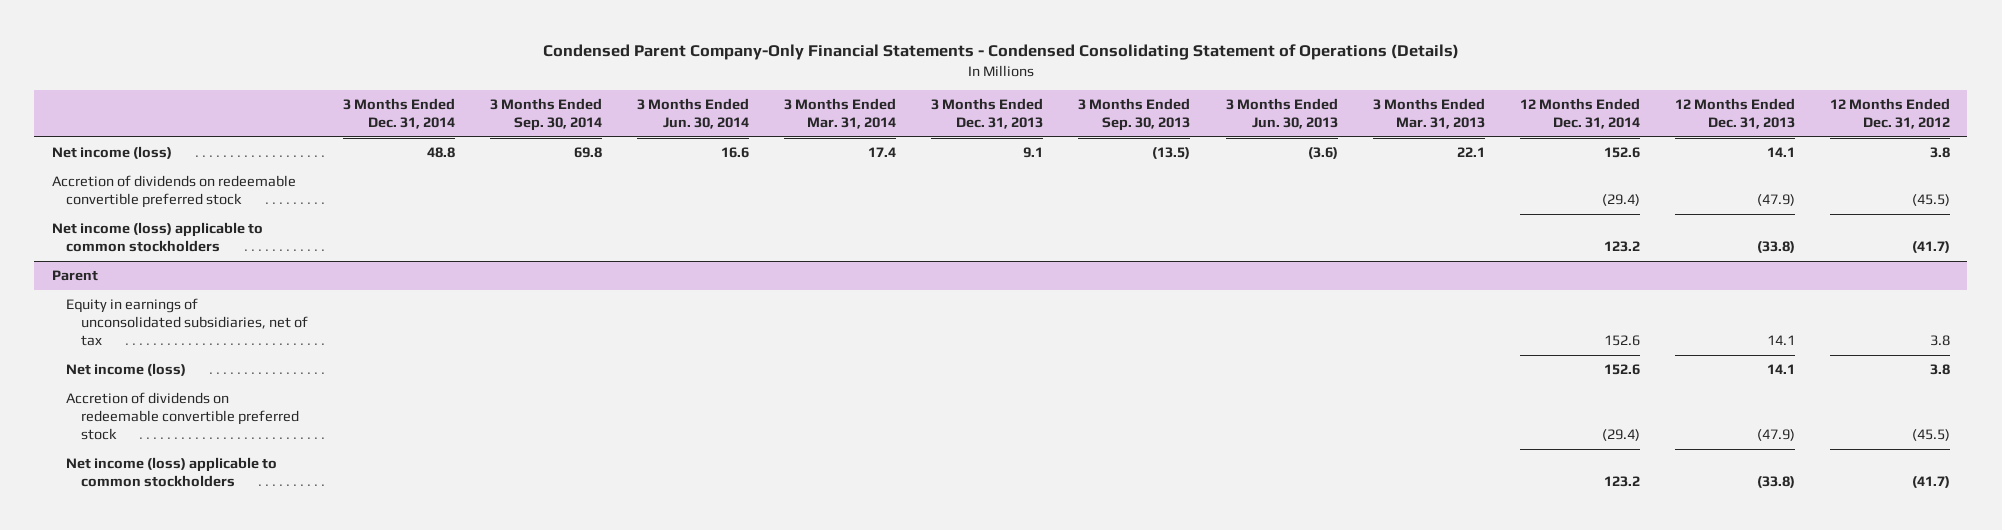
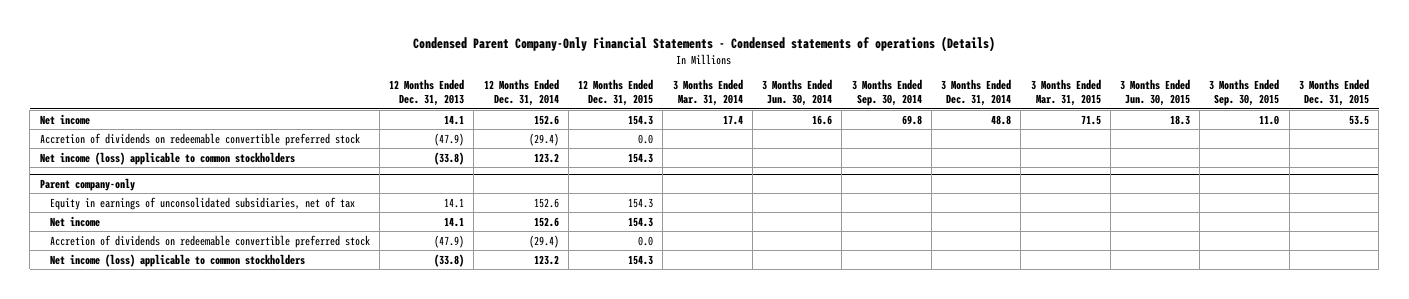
[542,44,1459,61] Condensed Parent Company-Only Financial Statements - Condensed Consolidating Statement of Operations (Details) -> [413,36,996,53] Condensed Parent Company-Only Financial Statements - Condensed statements of operations (Details)
[931,98,1044,130] 3 Months Ended Dec. 31, 2013 -> none
[1078,98,1191,132] 3 Months Ended Sep. 30, 2013 -> none
[1225,98,1338,130] 3 Months Ended Jun. 30, 2013 -> none
[1372,98,1485,130] 3 Months Ended Mar. 31, 2013 -> none
[1829,98,1950,130] 12 Months Ended Dec. 31, 2012 -> none
none -> [578,79,654,107] 12 Months Ended Dec. 31, 2015
none -> [1030,79,1101,107] 3 Months Ended Mar. 31, 2015
none -> [1119,79,1190,107] 3 Months Ended Jun. 30, 2015
none -> [1209,79,1280,107] 3 Months Ended Sep. 30, 2015
none -> [1298,79,1369,107] 3 Months Ended Dec. 31, 2015
[51,146,172,160] Net income (loss) -> [39,113,90,125] Net income
[51,270,98,282] Parent -> [39,177,135,191] Parent company-only
[66,363,187,377] Net income (loss) -> [49,215,100,227] Net income

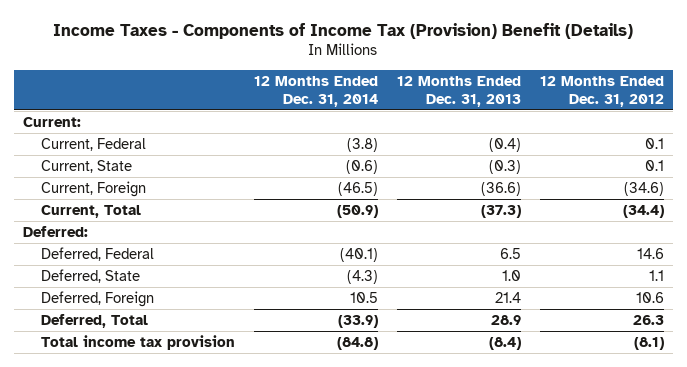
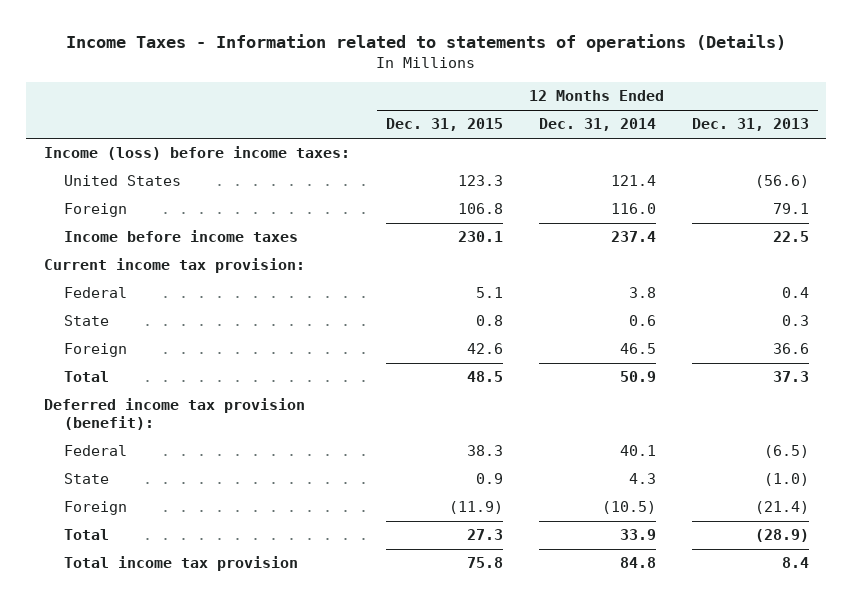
[53,23,634,40] Income Taxes - Components of Income Tax (Provision) Benefit (Details) -> [66,34,787,53] Income Taxes - Information related to statements of operations (Details)
[539,75,664,107] 12 Months Ended Dec. 31, 2012 -> none
none -> [385,118,503,132] Dec. 31, 2015
none -> [43,146,350,161] Income (loss) before income taxes:
none -> [63,175,181,187] United States
none -> [63,203,127,218] Foreign
none -> [63,230,298,243] Income before income taxes
[23,116,82,127] Current: -> [43,258,305,274] Current income tax provision:
[41,137,147,151] Current, Federal -> [63,287,127,299] Federal
[346,137,378,152] (3.8) -> [628,287,656,299] 3.8
[488,137,521,152] (0.4) -> [781,287,809,299] 0.4
[41,159,133,173] Current, State -> [63,315,109,327] State
[345,159,378,174] (0.6) -> [628,315,656,327] 0.6
[488,159,521,174] (0.3) -> [781,315,809,327] 0.3
[41,180,147,197] Current, Foreign -> [63,343,127,358] Foreign
[337,181,378,196] (46.5) -> [619,343,656,355] 46.5
[480,181,521,196] (36.6) -> [772,343,809,355] 36.6
[41,204,142,218] Current, Total -> [63,371,109,383] Total
[336,204,378,218] (50.9) -> [619,371,656,383] 50.9
[480,204,521,218] (37.3) -> [772,371,809,383] 37.3
[23,225,89,237] Deferred: -> [43,398,305,431] Deferred income tax provision (benefit):
[41,246,155,261] Deferred, Federal -> [63,445,127,457] Federal
[339,247,378,262] (40.1) -> [619,445,656,457] 40.1
[499,247,521,259] 6.5 -> [763,445,809,459] (6.5)
[41,268,141,283] Deferred, State -> [63,473,109,485] State
[346,269,378,284] (4.3) -> [628,473,656,485] 4.3
[501,269,521,281] 1.0 -> [763,473,809,487] (1.0)
[41,290,155,307] Deferred, Foreign -> [63,501,127,516] Foreign
[349,291,378,303] 10.5 -> [601,501,656,515] (10.5)
[494,291,521,303] 21.4 -> [754,501,809,515] (21.4)
[41,313,149,328] Deferred, Total -> [63,529,109,541] Total
[337,314,378,328] (33.9) -> [619,529,656,541] 33.9
[490,314,521,325] 28.9 -> [754,529,809,543] (28.9)
[336,336,378,350] (84.8) -> [619,557,656,569] 84.8
[488,336,521,350] (8.4) -> [781,557,809,569] 8.4

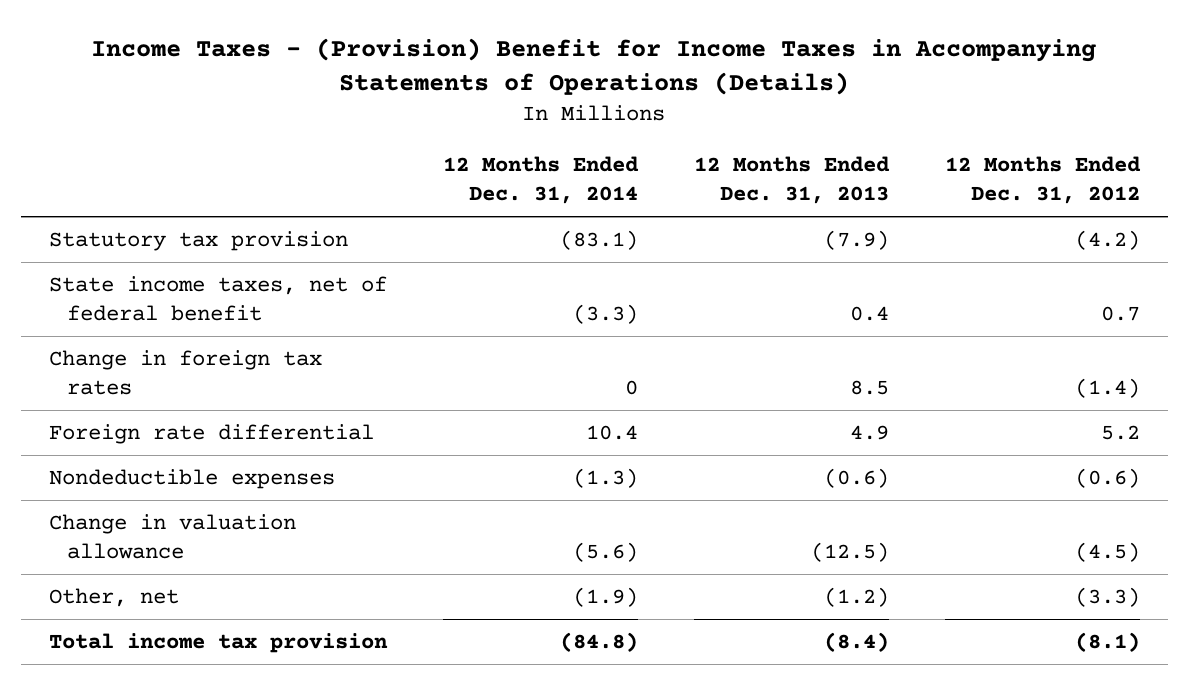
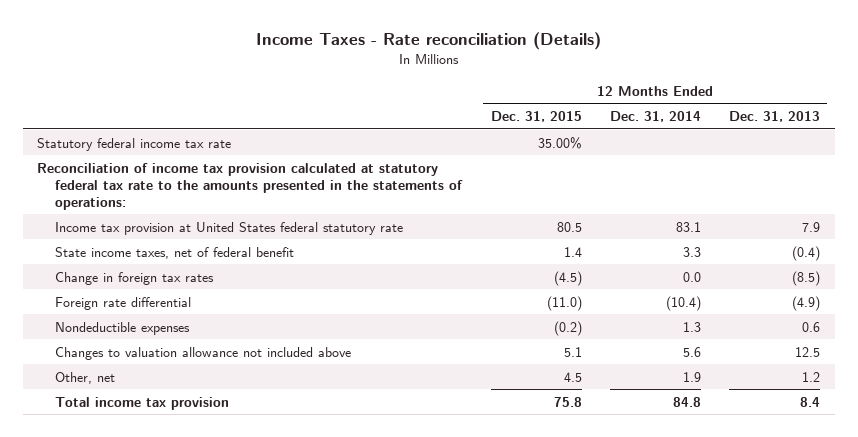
[91,37,1097,96] Income Taxes - (Provision) Benefit for Income Taxes in Accompanying Statements of Operations (Details) -> [255,32,601,51] Income Taxes - Rate reconciliation (Details)
[944,156,1141,205] 12 Months Ended Dec. 31, 2012 -> none
none -> [490,110,582,122] Dec. 31, 2015
none -> [37,137,232,151] Statutory federal income tax rate
none -> [37,162,464,210] Reconciliation of income tax provision calculated at statutory federal tax rate to the amounts presented in the statements of operations:
[48,230,348,251] Statutory tax provision -> [55,221,404,235] Income tax provision at United States federal statutory rate
[559,229,638,250] (83.1) -> [675,221,701,232] 83.1
[823,229,889,250] (7.9) -> [802,221,821,232] 7.9
[572,303,638,324] (3.3) -> [682,246,701,257] 3.3
[849,305,889,321] 0.4 -> [792,245,821,261] (0.4)
[624,379,638,395] 0 -> [682,271,701,282] 0.0
[849,379,889,395] 8.5 -> [792,270,821,286] (8.5)
[585,424,638,440] 10.4 -> [665,295,701,311] (10.4)
[849,424,889,440] 4.9 -> [792,295,821,311] (4.9)
[572,467,638,488] (1.3) -> [682,321,701,332] 1.3
[823,467,889,488] (0.6) -> [802,321,821,332] 0.6
[48,513,296,559] Change in valuation allowance -> [55,346,352,360] Changes to valuation allowance not included above
[572,541,638,562] (5.6) -> [682,346,701,357] 5.6
[810,541,889,562] (12.5) -> [795,346,821,357] 12.5
[572,586,638,607] (1.9) -> [682,371,701,382] 1.9
[823,586,889,607] (1.2) -> [802,371,821,382] 1.2
[559,631,638,652] (84.8) -> [672,396,701,407] 84.8
[823,631,889,652] (8.4) -> [800,396,821,407] 8.4

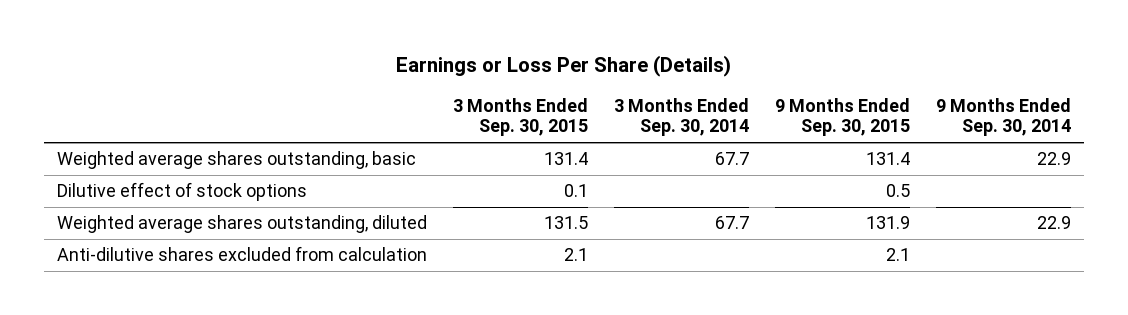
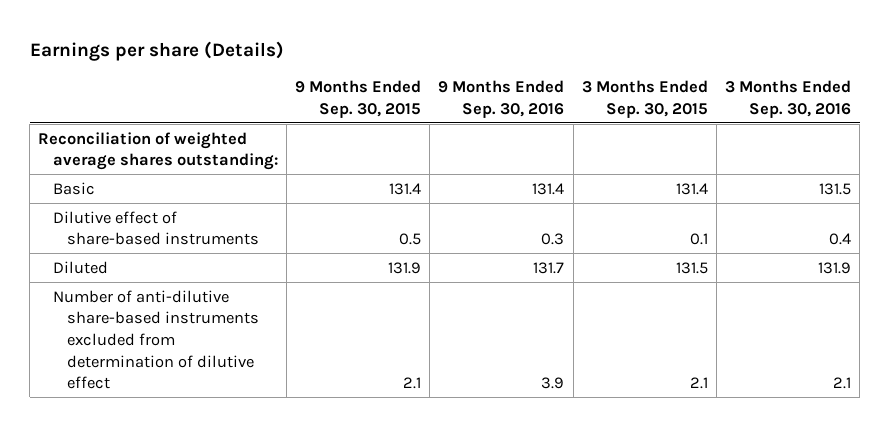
[396,54,732,77] Earnings or Loss Per Share (Details) -> [29,40,284,61] Earnings per share (Details)
[614,97,750,137] 3 Months Ended Sep. 30, 2014 -> none
[936,97,1072,137] 9 Months Ended Sep. 30, 2014 -> none
none -> [438,80,565,118] 9 Months Ended Sep. 30, 2016
none -> [725,80,852,118] 3 Months Ended Sep. 30, 2016
none -> [38,131,278,171] Reconciliation of weighted average shares outstanding:
[57,151,417,170] Weighted average shares outstanding, basic -> [52,181,95,195] Basic
[57,182,308,202] Dilutive effect of stock options -> [52,210,260,246] Dilutive effect of share-based instruments
[57,215,428,234] Weighted average shares outstanding, diluted -> [52,260,108,274] Diluted
[57,246,428,262] Anti-dilutive shares excluded from calculation -> [52,289,260,390] Number of anti-dilutive share-based instruments excluded from determination of dilutive effect

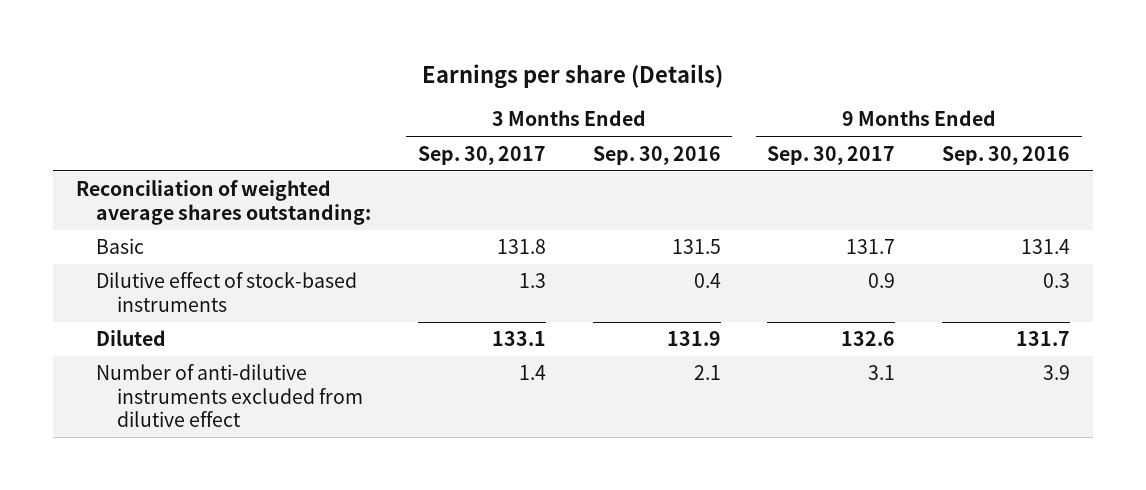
[295,80,422,118] 9 Months Ended Sep. 30, 2015 -> none
[581,80,708,118] 3 Months Ended Sep. 30, 2015 -> none
none -> [418,145,547,165] Sep. 30, 2017
none -> [767,145,896,165] Sep. 30, 2017
[52,210,260,246] Dilutive effect of share-based instruments -> [96,272,358,312] Dilutive effect of stock-based instruments
[52,289,260,390] Number of anti-dilutive share-based instruments excluded from determination of dilutive effect -> [96,364,363,428] Number of anti-dilutive instruments excluded from dilutive effect

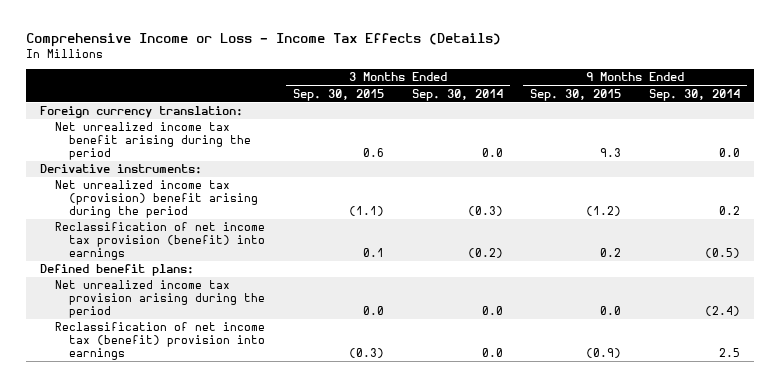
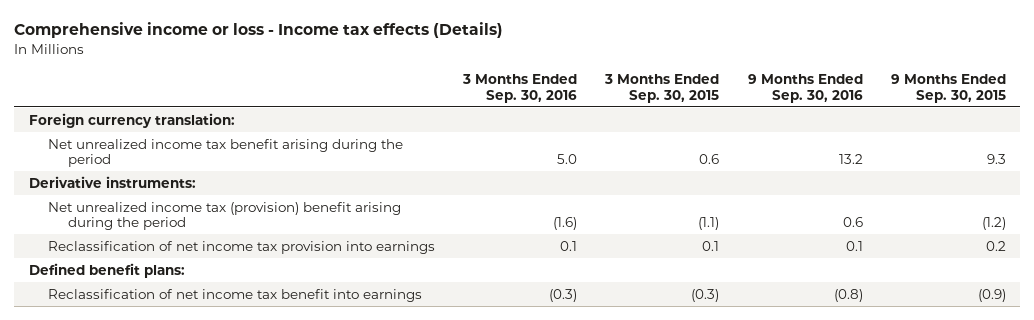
[26,33,502,48] Comprehensive Income or Loss - Income Tax Effects (Details) -> [14,22,504,39] Comprehensive income or loss - Income tax effects (Details)
[411,88,503,101] Sep. 30, 2014 -> none
[649,88,741,101] Sep. 30, 2014 -> none
none -> [462,73,578,103] 3 Months Ended Sep. 30, 2016
none -> [747,73,863,103] 9 Months Ended Sep. 30, 2016
[54,222,266,261] Reclassification of net income tax provision (benefit) into earnings -> [48,240,436,254] Reclassification of net income tax provision into earnings
[54,280,266,319] Net unrealized income tax provision arising during the period -> none
[54,322,266,361] Reclassification of net income tax (benefit) provision into earnings -> [48,288,423,302] Reclassification of net income tax benefit into earnings

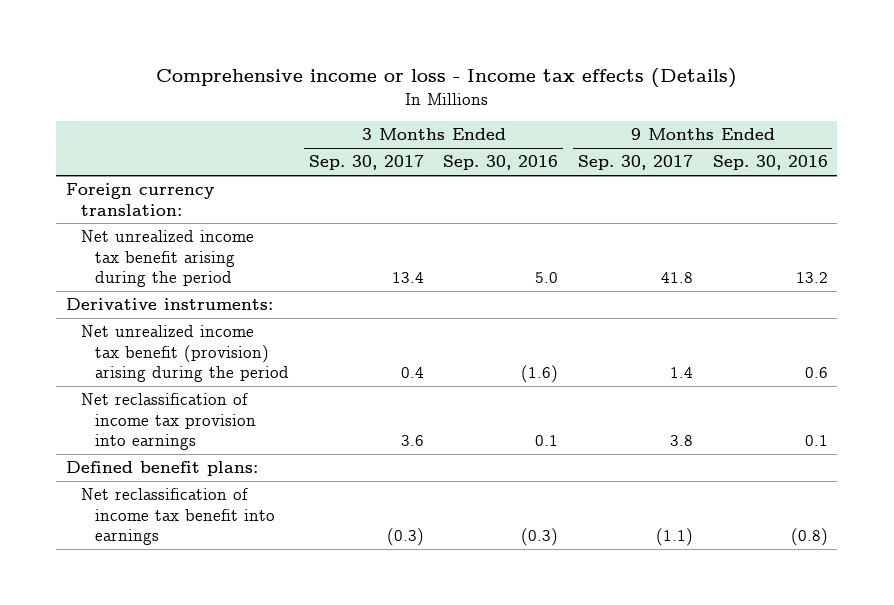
[604,73,720,103] 3 Months Ended Sep. 30, 2015 -> none
[890,73,1006,103] 9 Months Ended Sep. 30, 2015 -> none
none -> [308,155,424,171] Sep. 30, 2017
none -> [577,155,693,171] Sep. 30, 2017
[48,201,402,231] Net unrealized income tax (provision) benefit arising during the period -> [80,325,290,383] Net unrealized income tax benefit (provision) arising during the period
[48,240,436,254] Reclassification of net income tax provision into earnings -> [80,393,257,451] Net reclassification of income tax provision into earnings
[48,288,423,302] Reclassification of net income tax benefit into earnings -> [80,488,276,546] Net reclassification of income tax benefit into earnings

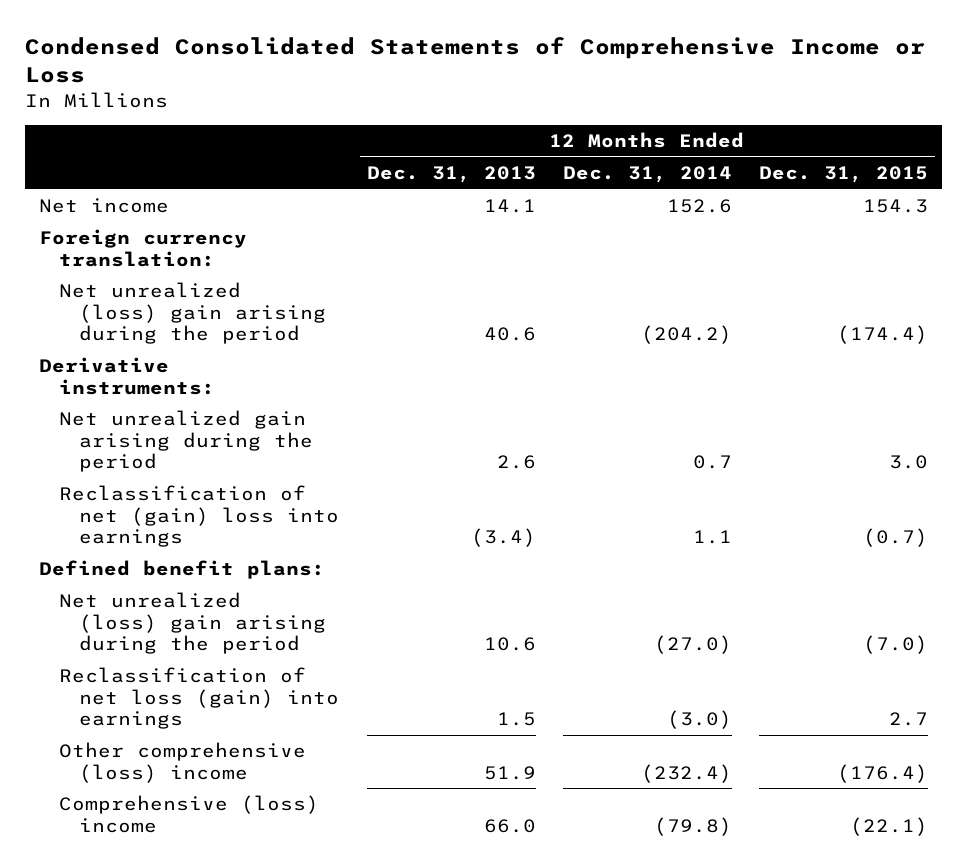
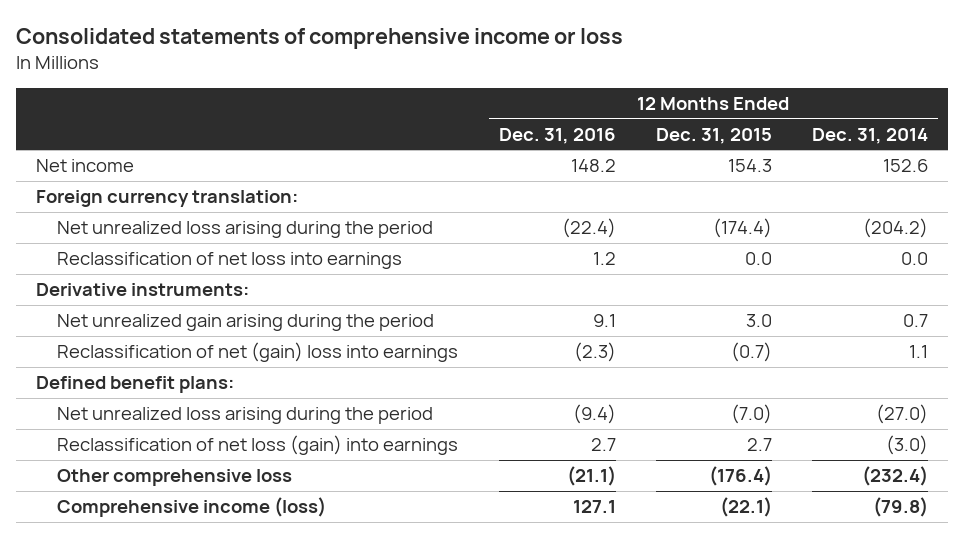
[25,36,926,83] Condensed Consolidated Statements of Comprehensive Income or Loss -> [15,28,623,50] Consolidated statements of comprehensive income or loss
[366,166,536,184] Dec. 31, 2013 -> none
none -> [498,127,616,144] Dec. 31, 2016
[59,282,327,345] Net unrealized (loss) gain arising during the period -> [57,221,434,239] Net unrealized loss arising during the period
none -> [57,252,403,270] Reclassification of net loss into earnings
[59,592,327,655] Net unrealized (loss) gain arising during the period -> [57,407,434,425] Net unrealized loss arising during the period
[59,742,307,783] Other comprehensive (loss) income -> [57,469,293,487] Other comprehensive loss
[59,795,320,833] Comprehensive (loss) income -> [57,497,327,518] Comprehensive income (loss)

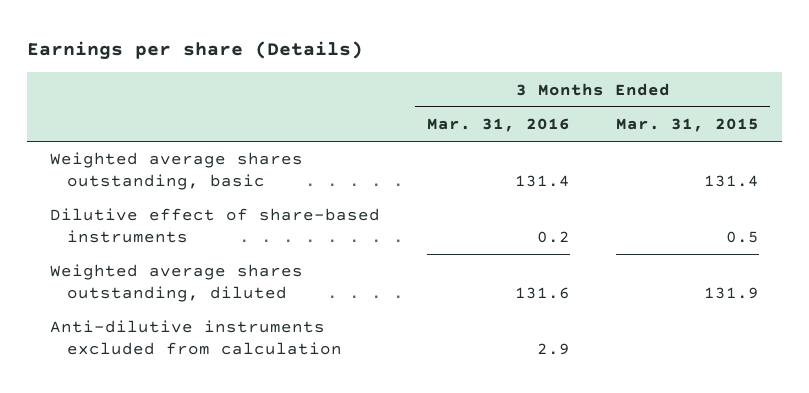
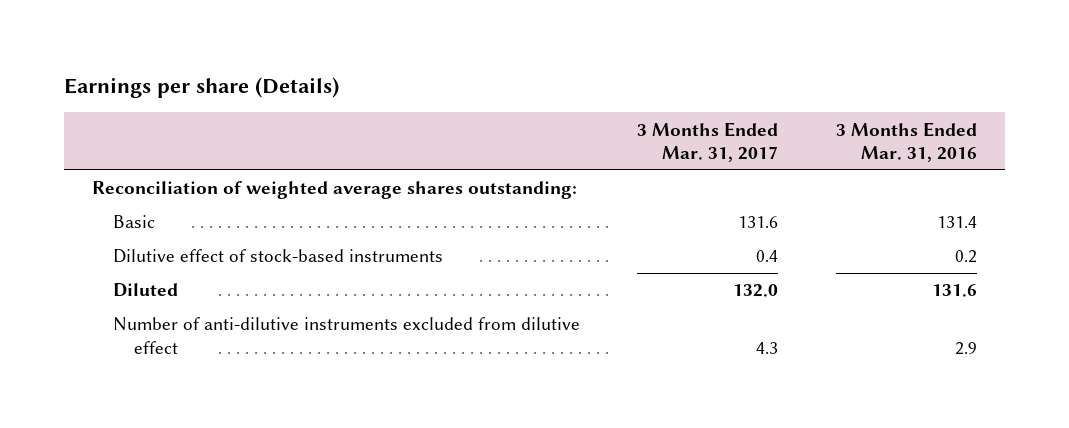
[615,118,759,133] Mar. 31, 2015 -> none
none -> [637,121,779,162] 3 Months Ended Mar. 31, 2017
none -> [92,181,578,200] Reconciliation of weighted average shares outstanding:
[50,152,304,190] Weighted average shares outstanding, basic -> [113,215,156,229] Basic
[50,208,381,243] Dilutive effect of share-based instruments -> [113,249,444,264] Dilutive effect of stock-based instruments
[50,264,304,302] Weighted average shares outstanding, diluted -> [113,283,179,298] Diluted
[50,320,342,355] Anti-dilutive instruments excluded from calculation -> [113,317,581,354] Number of anti-dilutive instruments excluded from dilutive effect

